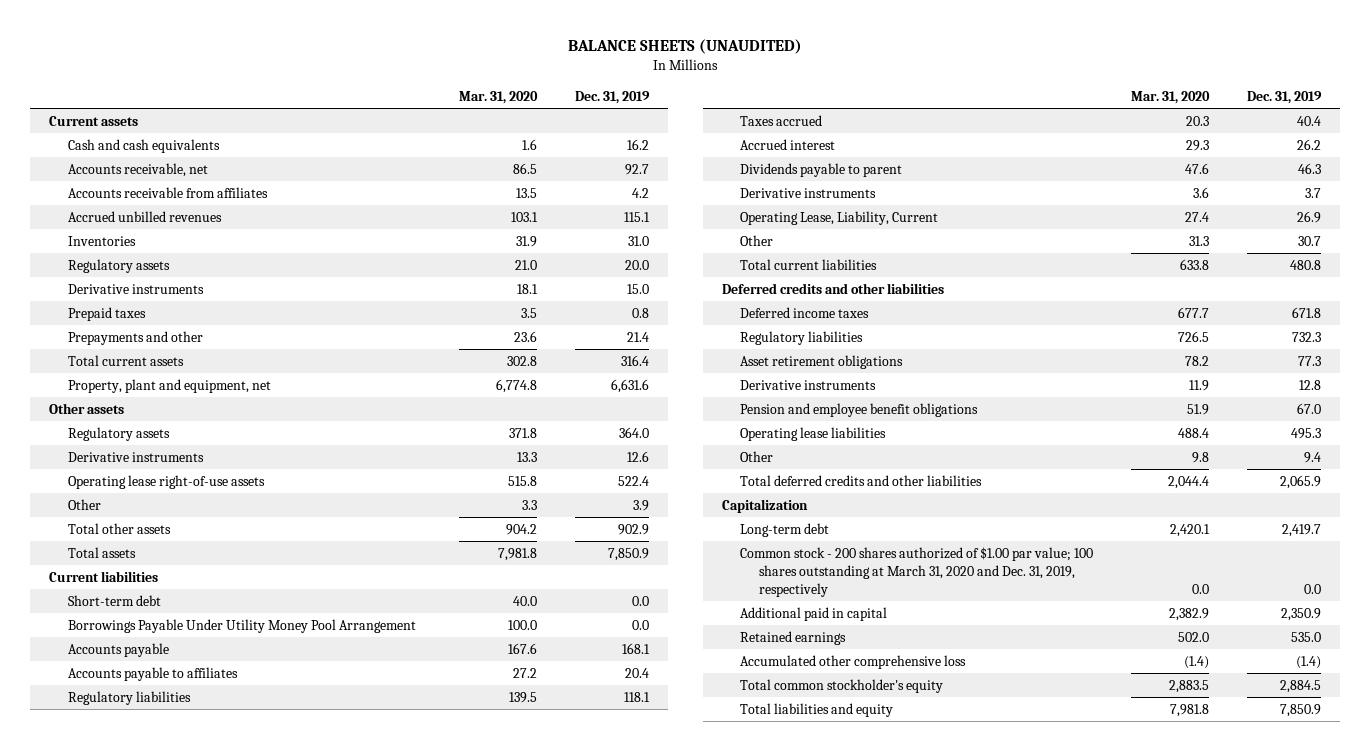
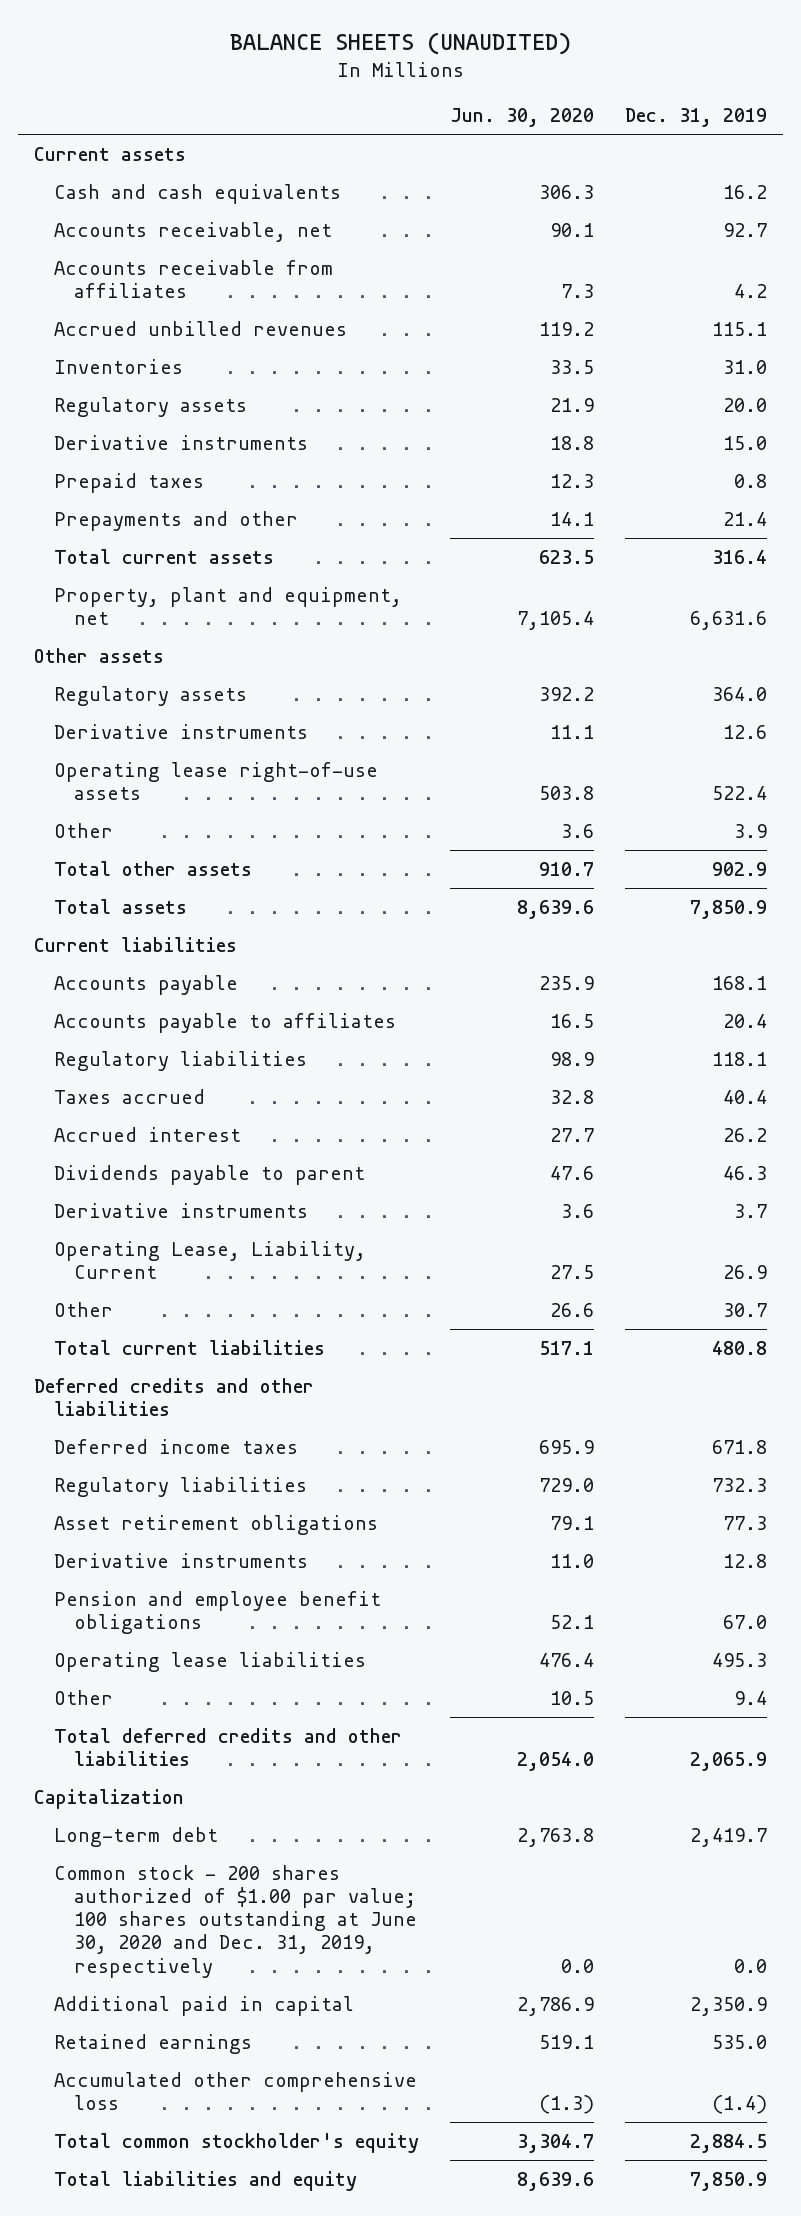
[458,91,538,105] Mar. 31, 2020 -> none
none -> [450,108,595,128] Jun. 30, 2020
[67,594,161,606] Short-term debt -> none
[67,618,416,633] Borrowings Payable Under Utility Money Pool Arrangement -> none
[740,546,1094,597] Common stock - 200 shares authorized of $1.00 par value; 100 shares outstanding at March 31, 2020 and Dec. 31, 2019, respectively -> [53,1864,417,1978] Common stock - 200 shares authorized of $1.00 par value; 100 shares outstanding at June 30, 2020 and Dec. 31, 2019, respectively

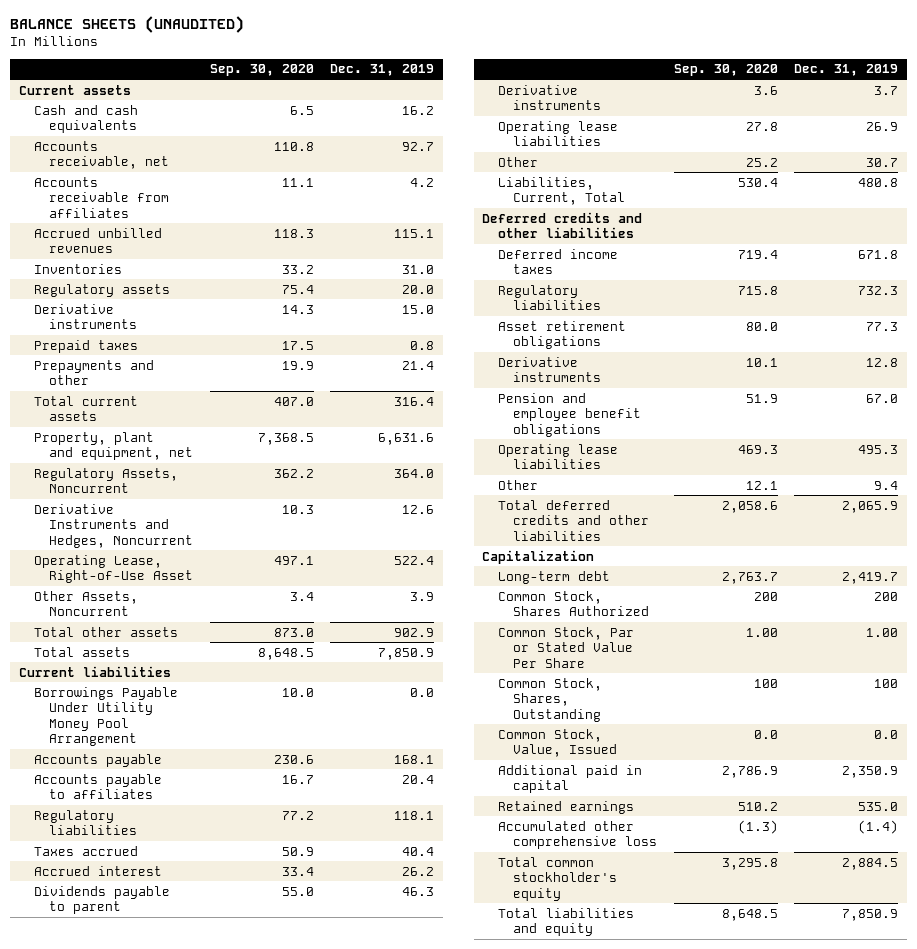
[450,108,595,128] Jun. 30, 2020 -> none
none -> [209,64,314,77] Sep. 30, 2020
[33,647,164,663] Other assets -> none
[53,685,247,706] Regulatory assets -> [33,467,178,494] Regulatory Assets, Noncurrent
[53,723,308,739] Derivative instruments -> [33,503,193,548] Derivative Instruments and Hedges, Noncurrent
[53,761,378,801] Operating lease right-of-use assets -> [33,554,193,584] Operating Lease, Right-of-Use Asset
[53,822,113,838] Other -> [33,590,138,617] Other Assets, Noncurrent
none -> [33,686,178,747] Borrowings Payable Under Utility Money Pool Arrangement
[53,1240,366,1280] Operating Lease, Liability, Current -> [497,120,618,147] Operating lease liabilities
[53,1339,325,1355] Total current liabilities -> [497,176,625,206] Liabilities, Current, Total
none -> [497,590,649,617] Common Stock, Shares Authorized
none -> [497,626,634,668] Common Stock, Par or Stated Value Per Share
none -> [497,677,602,722] Common Stock, Shares, Outstanding
[53,1864,417,1978] Common stock - 200 shares authorized of $1.00 par value; 100 shares outstanding at June 30, 2020 and Dec. 31, 2019, respectively -> [497,728,617,758] Common Stock, Value, Issued

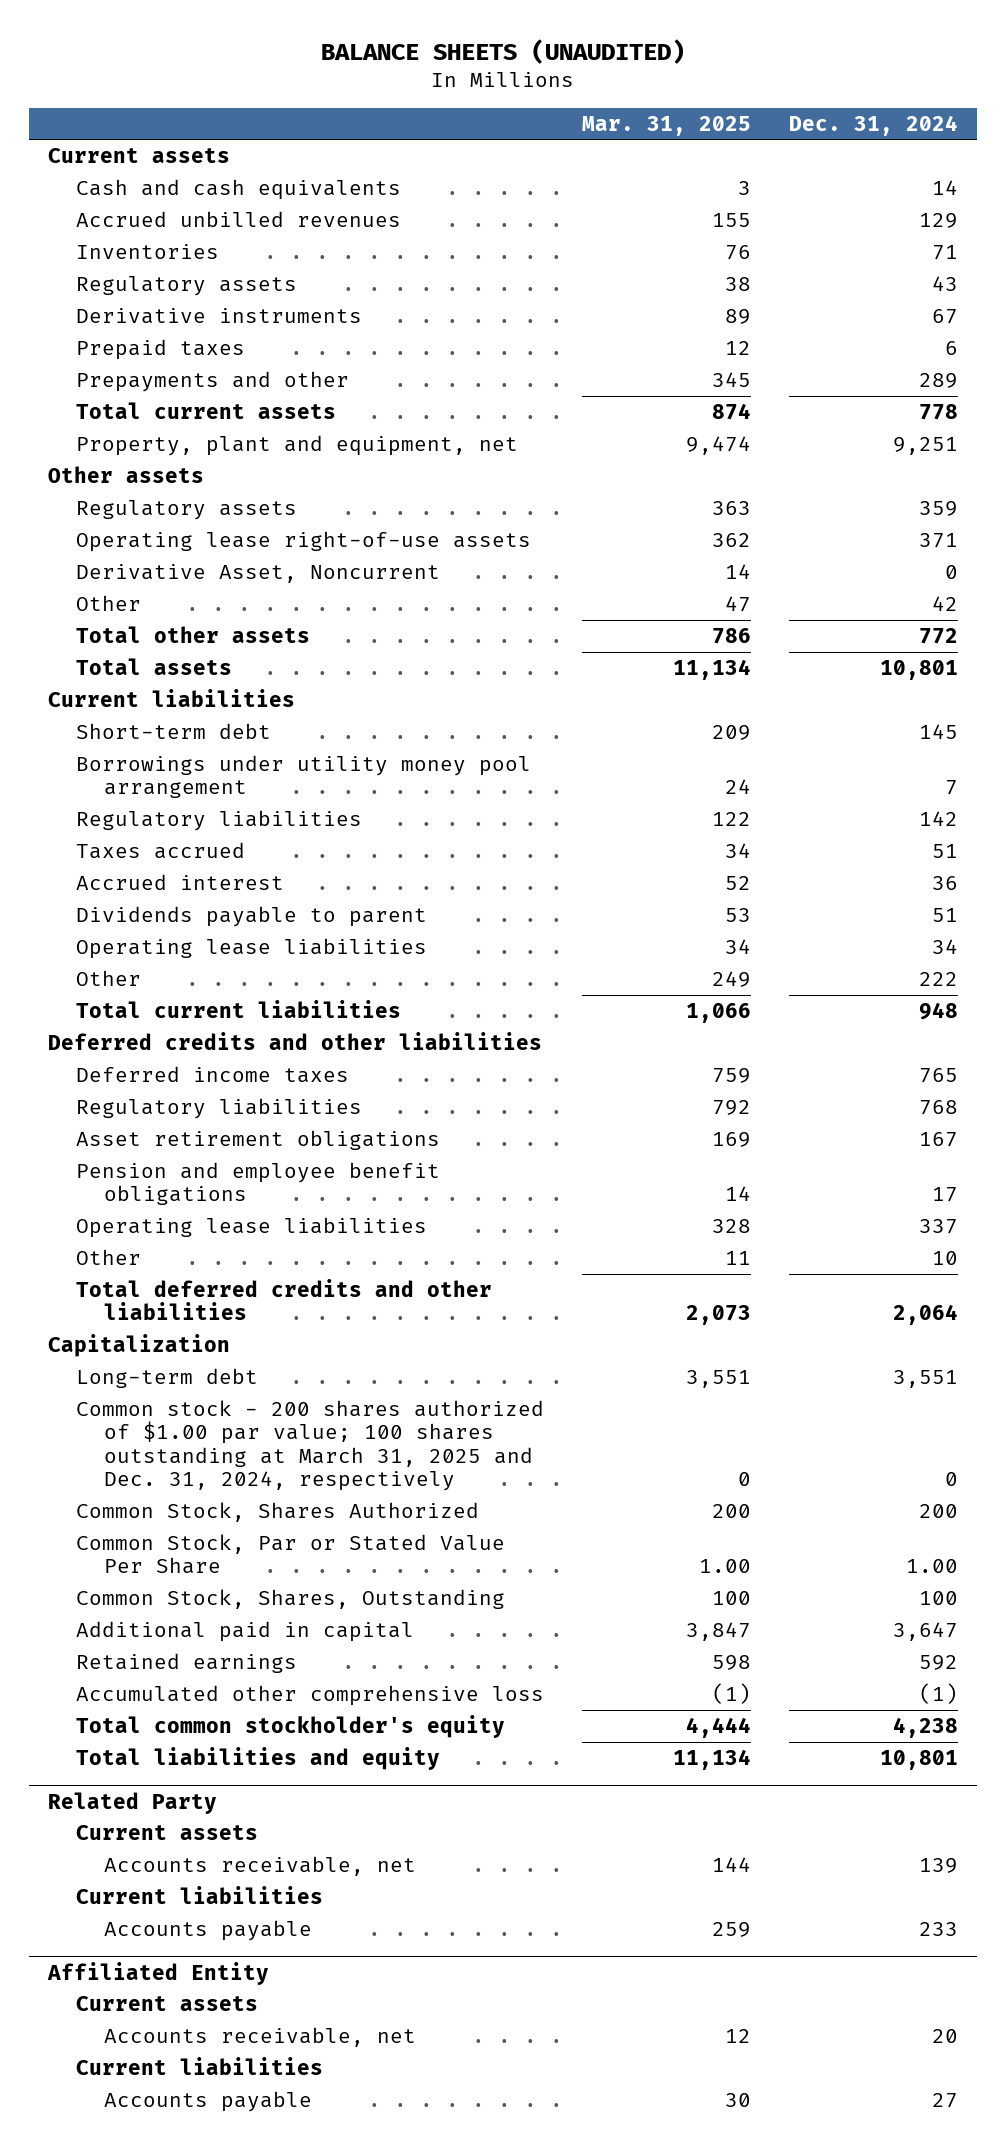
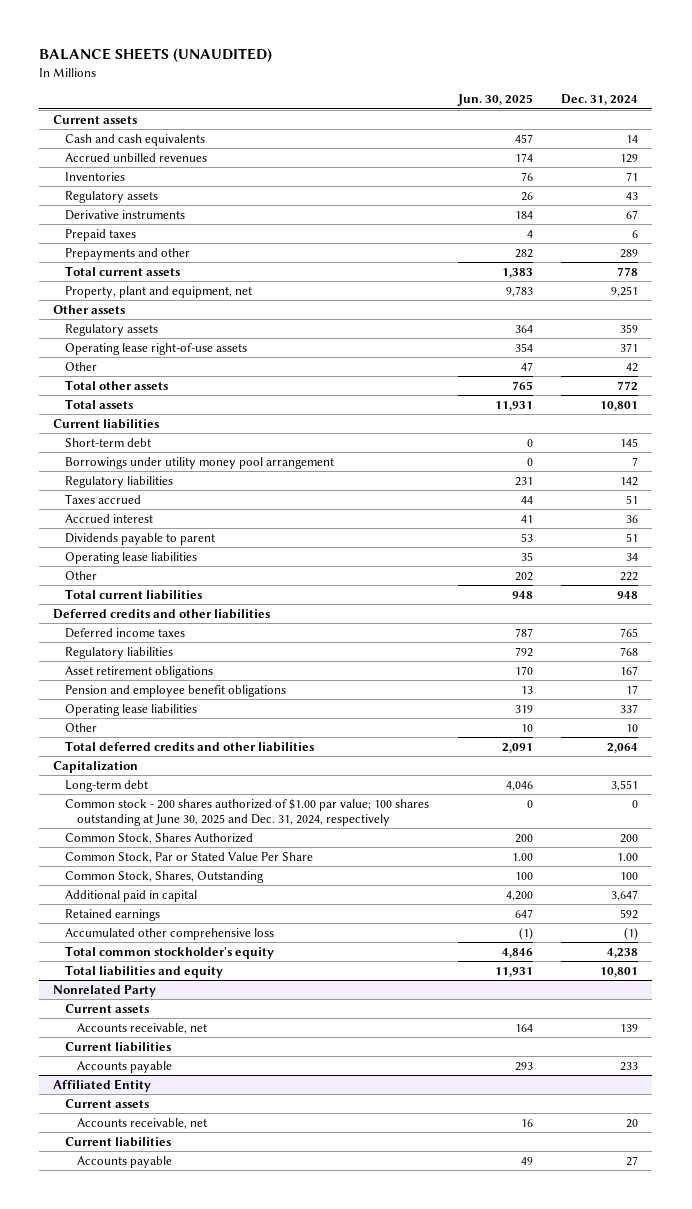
[581,115,751,136] Mar. 31, 2025 -> none
none -> [456,94,533,107] Jun. 30, 2025
[75,563,440,583] Derivative Asset, Noncurrent -> none
[75,1399,544,1492] Common stock - 200 shares authorized of $1.00 par value; 100 shares outstanding at March 31, 2025 and Dec. 31, 2024, respectively -> [65,798,430,826] Common stock - 200 shares authorized of $1.00 par value; 100 shares outstanding at June 30, 2025 and Dec. 31, 2024, respectively
[47,1791,217,1814] Related Party -> none
none -> [53,984,157,997] Nonrelated Party

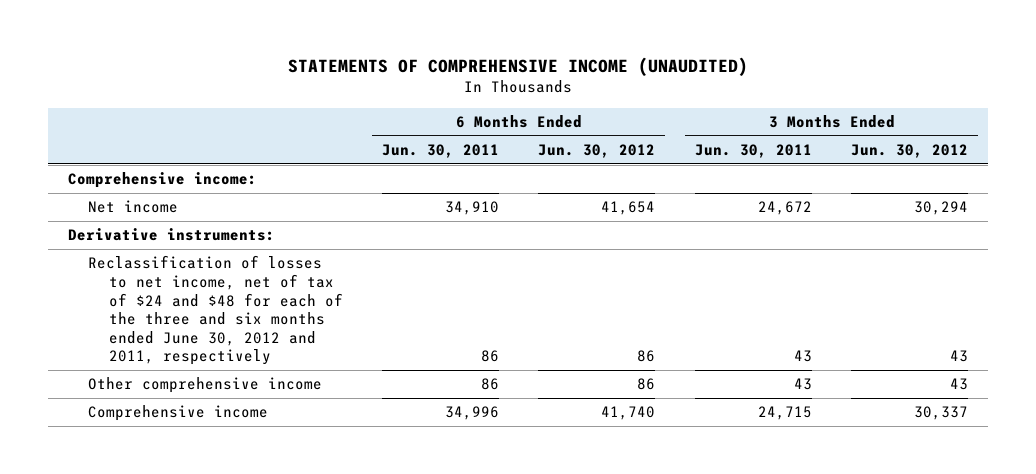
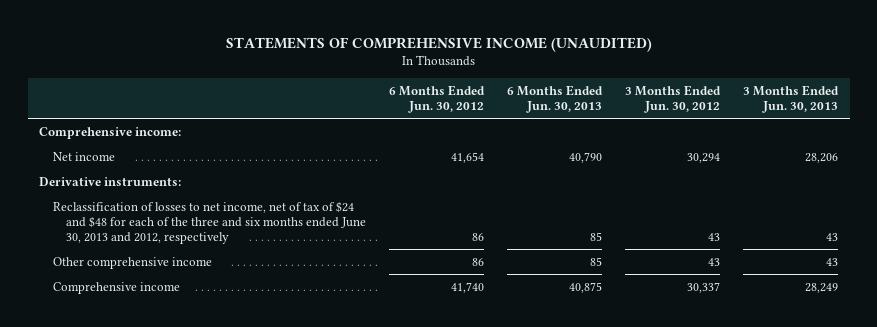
[382,143,500,158] Jun. 30, 2011 -> none
[694,143,812,158] Jun. 30, 2011 -> none
none -> [507,84,604,114] 6 Months Ended Jun. 30, 2013
none -> [743,84,840,114] 3 Months Ended Jun. 30, 2013
[88,255,343,366] Reclassification of losses to net income, net of tax of $24 and $48 for each of the three and six months ended June 30, 2012 and 2011, respectively -> [52,200,367,245] Reclassification of losses to net income, net of tax of $24 and $48 for each of the three and six months ended June 30, 2013 and 2012, respectively

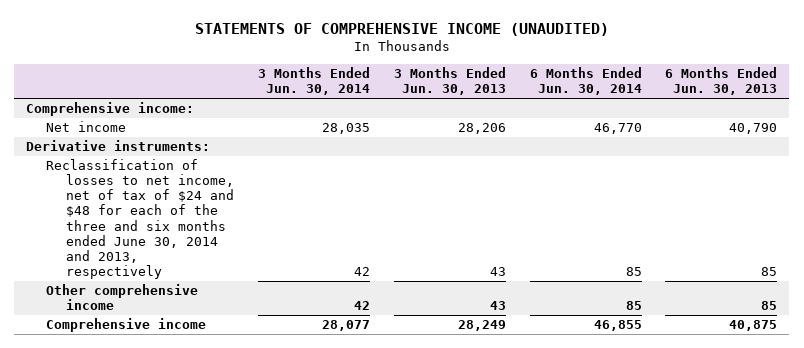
[389,84,486,114] 6 Months Ended Jun. 30, 2012 -> none
[625,84,722,114] 3 Months Ended Jun. 30, 2012 -> none
none -> [257,67,370,96] 3 Months Ended Jun. 30, 2014
none -> [529,67,642,96] 6 Months Ended Jun. 30, 2014
[52,200,367,245] Reclassification of losses to net income, net of tax of $24 and $48 for each of the three and six months ended June 30, 2013 and 2012, respectively -> [46,159,234,279] Reclassification of losses to net income, net of tax of $24 and $48 for each of the three and six months ended June 30, 2014 and 2013, respectively

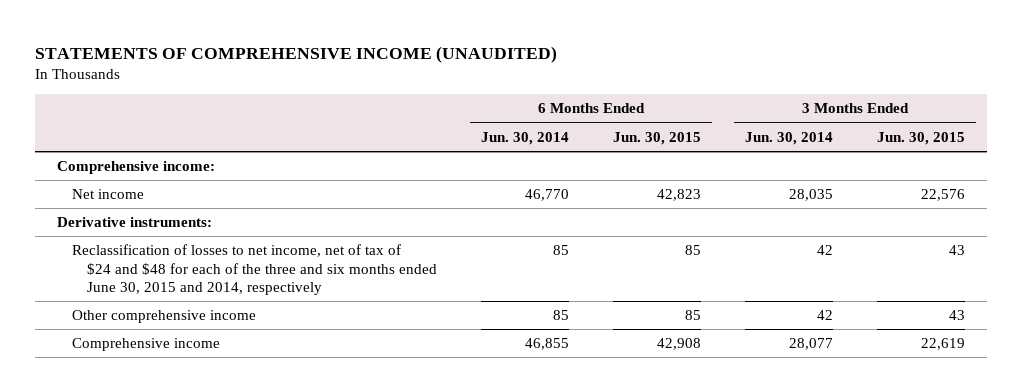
[393,67,506,96] 3 Months Ended Jun. 30, 2013 -> none
[665,67,778,96] 6 Months Ended Jun. 30, 2013 -> none
none -> [612,131,701,145] Jun. 30, 2015
none -> [876,131,965,145] Jun. 30, 2015
[46,159,234,279] Reclassification of losses to net income, net of tax of $24 and $48 for each of the three and six months ended June 30, 2014 and 2013, respectively -> [71,244,437,295] Reclassification of losses to net income, net of tax of $24 and $48 for each of the three and six months ended June 30, 2015 and 2014, respectively

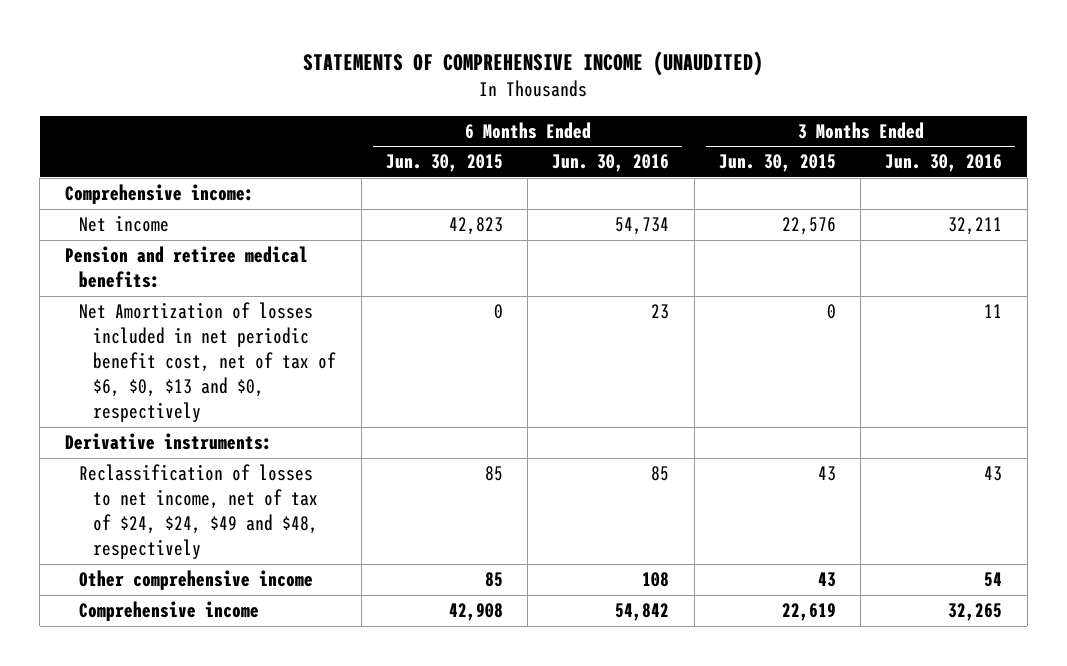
[480,131,569,145] Jun. 30, 2014 -> none
[744,131,833,145] Jun. 30, 2014 -> none
none -> [552,154,670,173] Jun. 30, 2016
none -> [885,154,1003,173] Jun. 30, 2016
none -> [64,246,308,289] Pension and retiree medical benefits:
none -> [78,302,337,423] Net Amortization of losses included in net periodic benefit cost, net of tax of $6, $0, $13 and $0, respectively
[71,244,437,295] Reclassification of losses to net income, net of tax of $24 and $48 for each of the three and six months ended June 30, 2015 and 2014, respectively -> [78,464,319,560] Reclassification of losses to net income, net of tax of $24, $24, $49 and $48, respectively

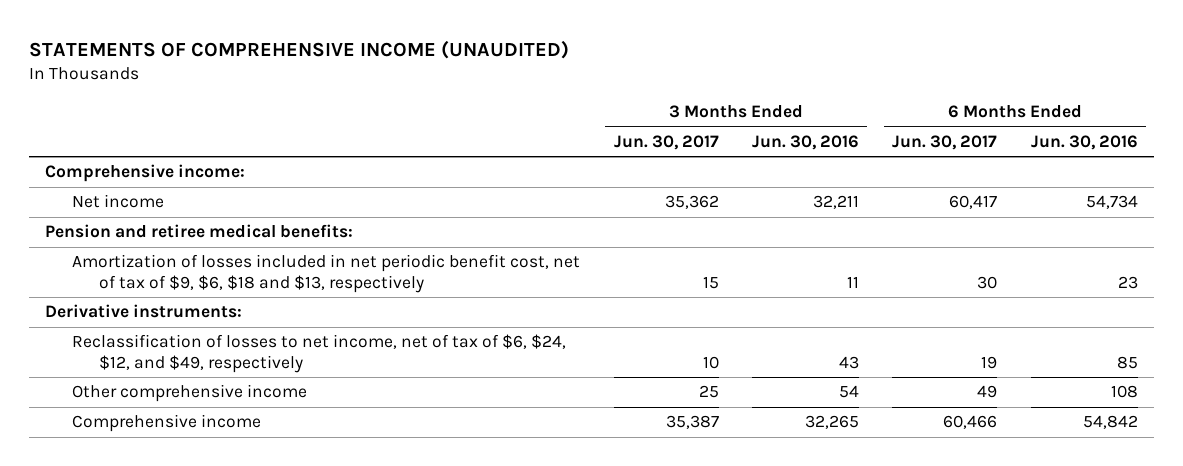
[385,154,503,173] Jun. 30, 2015 -> none
[718,154,836,173] Jun. 30, 2015 -> none
none -> [613,134,719,150] Jun. 30, 2017
none -> [892,134,998,150] Jun. 30, 2017
[78,302,337,423] Net Amortization of losses included in net periodic benefit cost, net of tax of $6, $0, $13 and $0, respectively -> [72,254,581,293] Amortization of losses included in net periodic benefit cost, net of tax of $9, $6, $18 and $13, respectively
[78,464,319,560] Reclassification of losses to net income, net of tax of $24, $24, $49 and $48, respectively -> [72,334,567,373] Reclassification of losses to net income, net of tax of $6, $24, $12, and $49, respectively

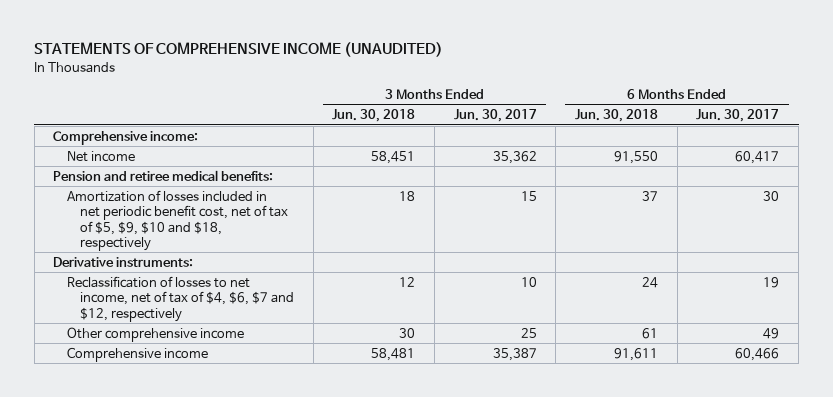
[751,134,859,150] Jun. 30, 2016 -> none
[1030,134,1138,150] Jun. 30, 2016 -> none
none -> [332,109,416,123] Jun. 30, 2018
none -> [575,109,659,123] Jun. 30, 2018
[72,254,581,293] Amortization of losses included in net periodic benefit cost, net of tax of $9, $6, $18 and $13, respectively -> [66,189,288,252] Amortization of losses included in net periodic benefit cost, net of tax of $5, $9, $10 and $18, respectively
[72,334,567,373] Reclassification of losses to net income, net of tax of $6, $24, $12, and $49, respectively -> [66,275,294,322] Reclassification of losses to net income, net of tax of $4, $6, $7 and $12, respectively

